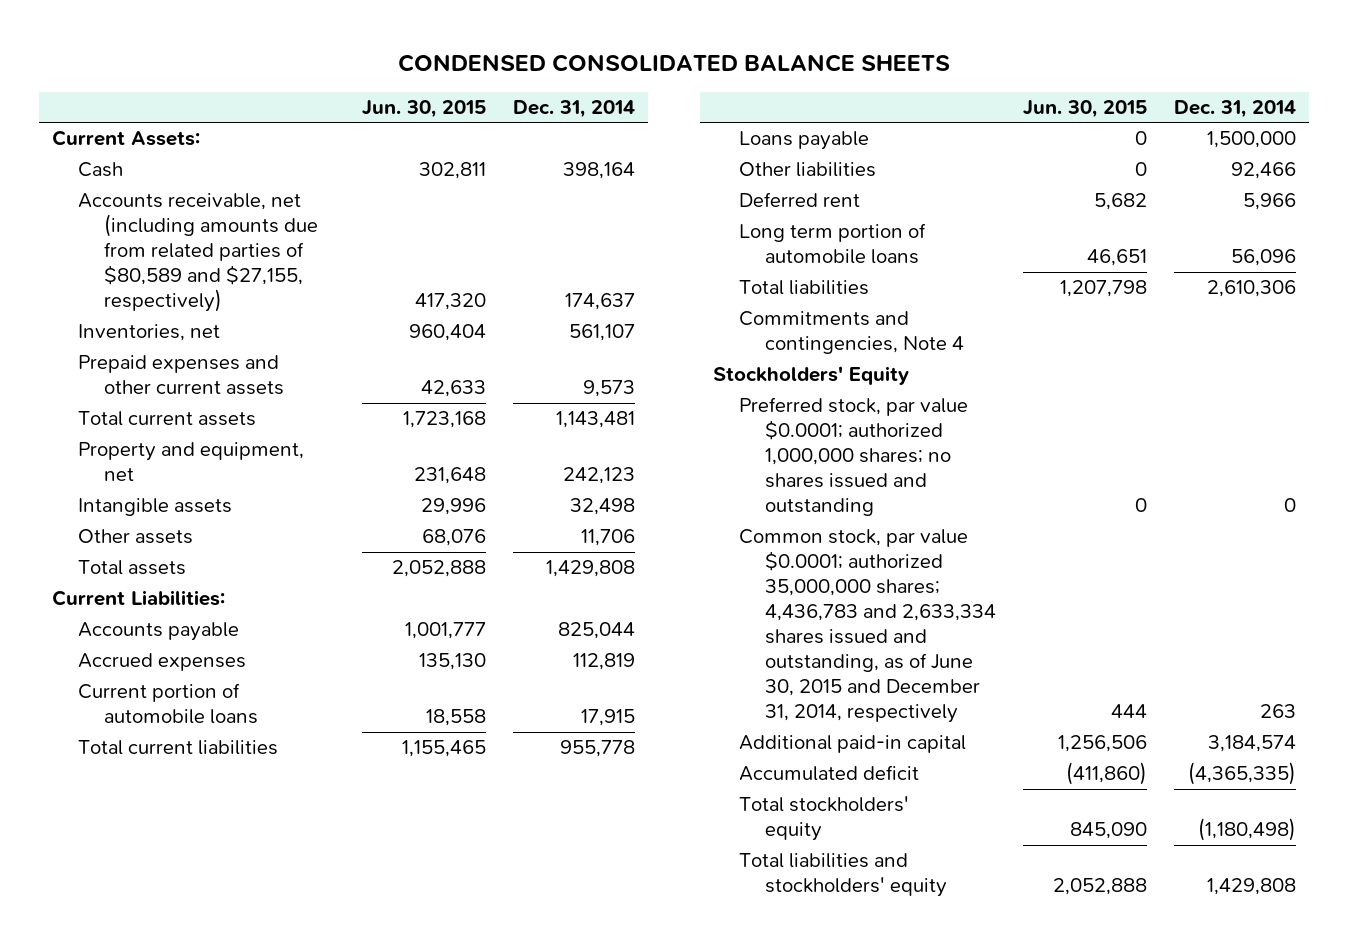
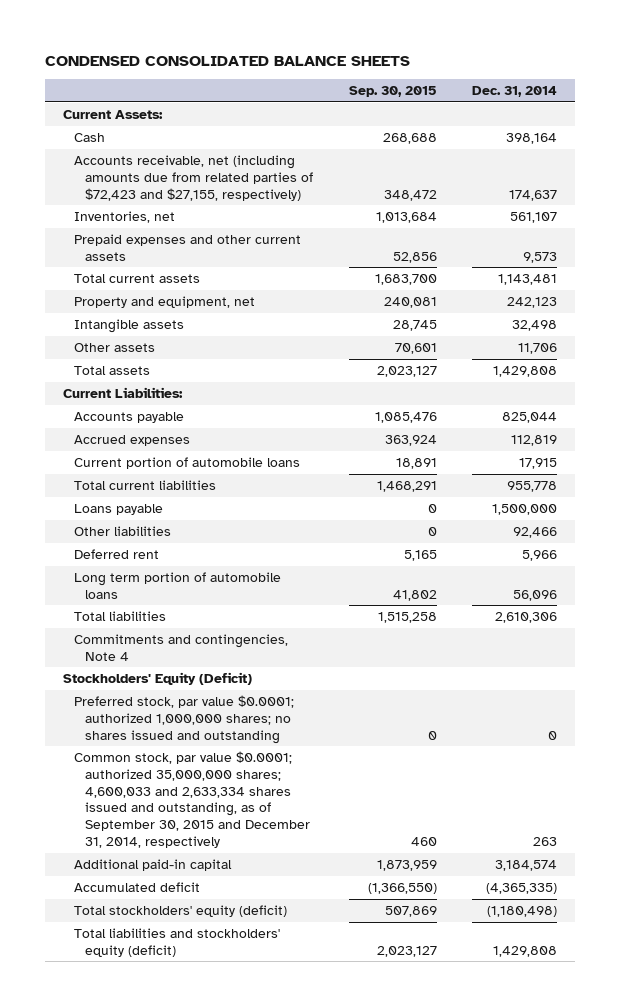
[362,99,487,118] Jun. 30, 2015 -> none
none -> [348,86,437,98] Sep. 30, 2015
[78,193,319,313] Accounts receivable, net (including amounts due from related parties of $80,589 and $27,155, respectively) -> [74,154,314,201] Accounts receivable, net (including amounts due from related parties of $72,423 and $27,155, respectively)
[713,366,910,386] Stockholders' Equity -> [63,671,253,685] Stockholders' Equity (Deficit)
[739,529,997,724] Common stock, par value $0.0001; authorized 35,000,000 shares; 4,436,783 and 2,633,334 shares issued and outstanding, as of June 30, 2015 and December 31, 2014, respectively -> [74,750,311,849] Common stock, par value $0.0001; authorized 35,000,000 shares; 4,600,033 and 2,633,334 shares issued and outstanding, as of September 30, 2015 and December 31, 2014, respectively
[739,796,910,842] Total stockholders' equity -> [74,904,288,917] Total stockholders' equity (deficit)
[739,853,948,898] Total liabilities and stockholders' equity -> [74,927,281,957] Total liabilities and stockholders' equity (deficit)

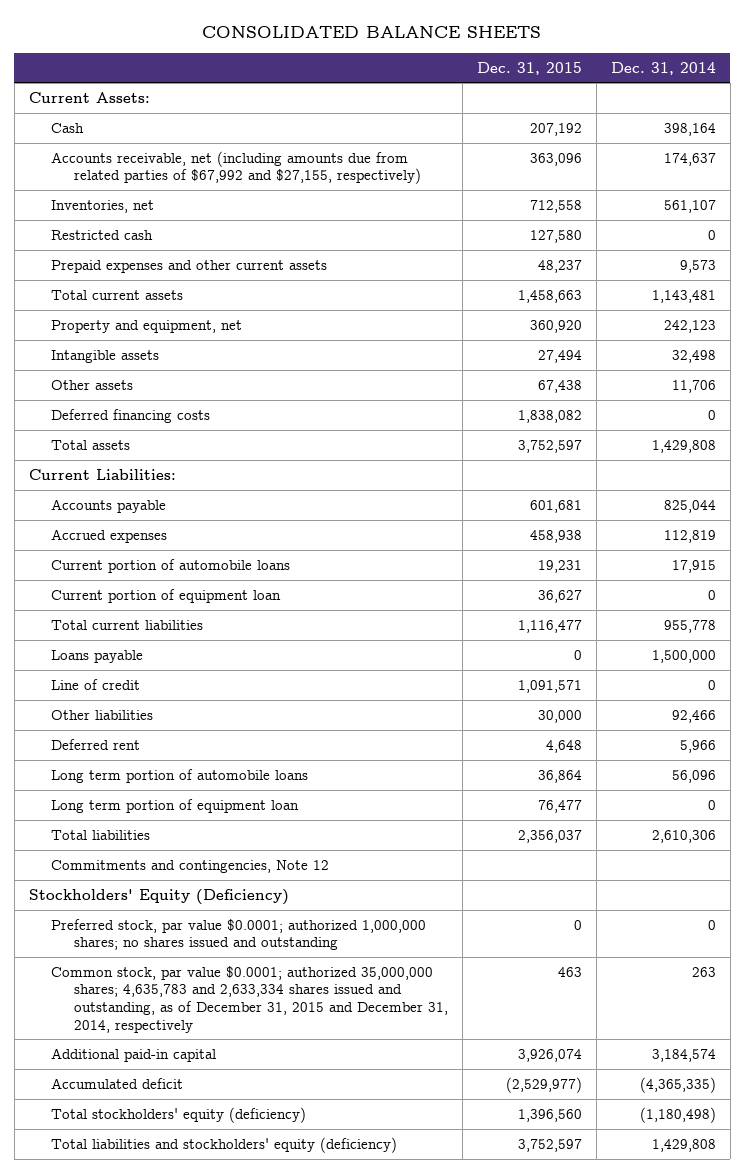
[45,56,411,67] CONDENSED CONSOLIDATED BALANCE SHEETS -> [202,25,542,38] CONSOLIDATED BALANCE SHEETS
[348,86,437,98] Sep. 30, 2015 -> none
none -> [476,61,582,75] Dec. 31, 2015
[74,154,314,201] Accounts receivable, net (including amounts due from related parties of $72,423 and $27,155, respectively) -> [51,150,421,185] Accounts receivable, net (including amounts due from related parties of $67,992 and $27,155, respectively)
none -> [51,229,154,240] Restricted cash
none -> [51,408,211,423] Deferred financing costs
none -> [51,588,282,603] Current portion of equipment loan
none -> [51,678,141,690] Line of credit
none -> [51,798,300,813] Long term portion of equipment loan
[74,633,289,661] Commitments and contingencies, Note 4 -> [51,859,330,873] Commitments and contingencies, Note 12
[63,671,253,685] Stockholders' Equity (Deficit) -> [28,888,289,905] Stockholders' Equity (Deficiency)
[74,750,311,849] Common stock, par value $0.0001; authorized 35,000,000 shares; 4,600,033 and 2,633,334 shares issued and outstanding, as of September 30, 2015 and December 31, 2014, respectively -> [51,965,448,1033] Common stock, par value $0.0001; authorized 35,000,000 shares; 4,635,783 and 2,633,334 shares issued and outstanding, as of December 31, 2015 and December 31, 2014, respectively
[74,904,288,917] Total stockholders' equity (deficit) -> [51,1106,307,1123] Total stockholders' equity (deficiency)
[74,927,281,957] Total liabilities and stockholders' equity (deficit) -> [51,1136,398,1153] Total liabilities and stockholders' equity (deficiency)

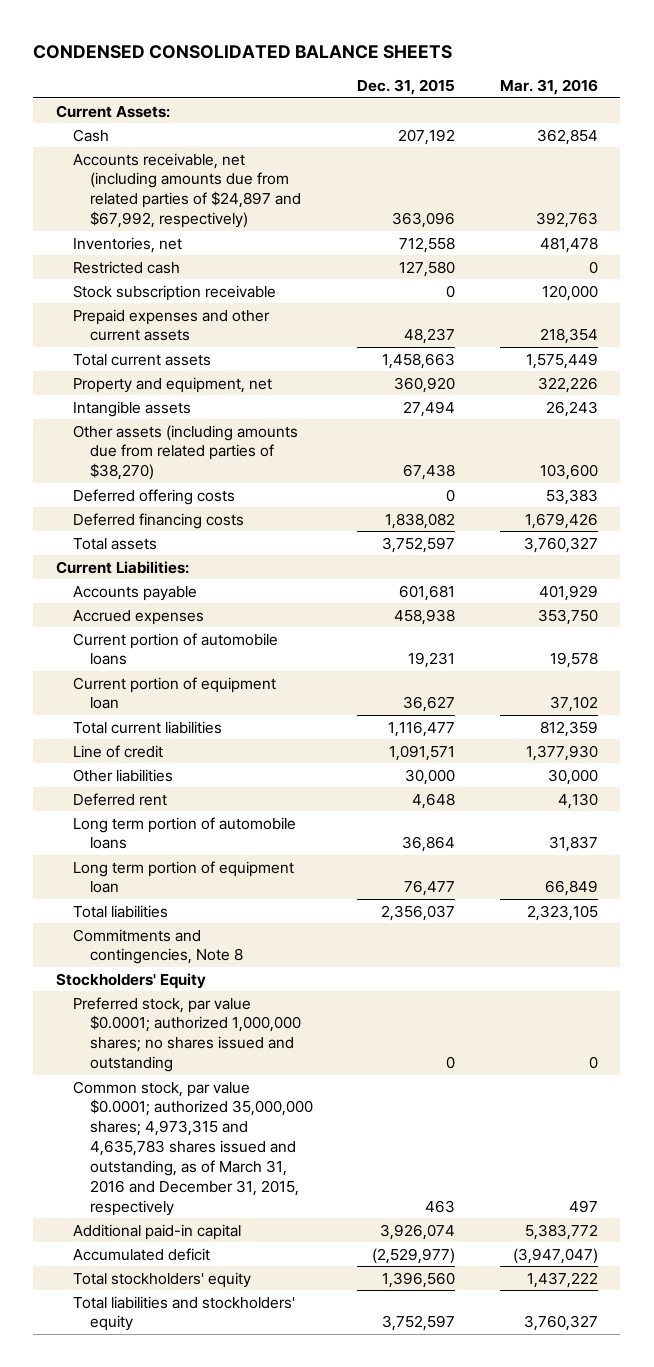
[202,25,542,38] CONSOLIDATED BALANCE SHEETS -> [33,44,453,59] CONDENSED CONSOLIDATED BALANCE SHEETS
[610,61,716,75] Dec. 31, 2014 -> none
none -> [500,78,599,95] Mar. 31, 2016
[51,150,421,185] Accounts receivable, net (including amounts due from related parties of $67,992 and $27,155, respectively) -> [72,152,301,229] Accounts receivable, net (including amounts due from related parties of $24,897 and $67,992, respectively)
none -> [72,284,276,301] Stock subscription receivable
[51,379,134,390] Other assets -> [72,424,298,481] Other assets (including amounts due from related parties of $38,270)
none -> [72,488,235,505] Deferred offering costs
[51,649,144,663] Loans payable -> none
[51,859,330,873] Commitments and contingencies, Note 12 -> [72,928,243,965] Commitments and contingencies, Note 8
[28,888,289,905] Stockholders' Equity (Deficiency) -> [55,972,206,989] Stockholders' Equity
[51,965,448,1033] Common stock, par value $0.0001; authorized 35,000,000 shares; 4,635,783 and 2,633,334 shares issued and outstanding, as of December 31, 2015 and December 31, 2014, respectively -> [72,1080,313,1216] Common stock, par value $0.0001; authorized 35,000,000 shares; 4,973,315 and 4,635,783 shares issued and outstanding, as of March 31, 2016 and December 31, 2015, respectively
[51,1106,307,1123] Total stockholders' equity (deficiency) -> [72,1271,251,1288] Total stockholders' equity
[51,1136,398,1153] Total liabilities and stockholders' equity (deficiency) -> [72,1295,295,1332] Total liabilities and stockholders' equity

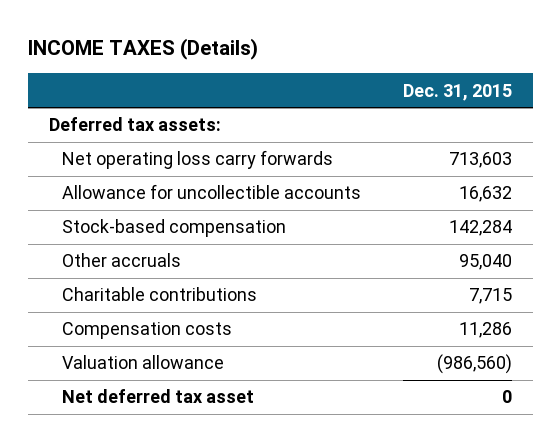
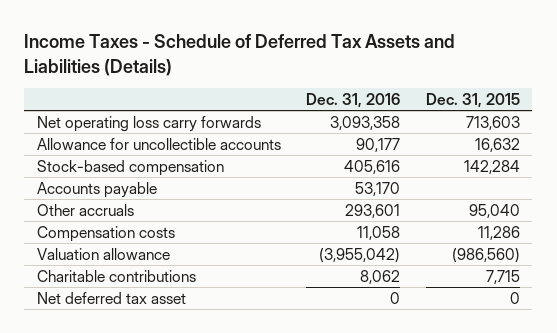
[27,38,258,61] INCOME TAXES (Details) -> [24,34,456,76] Income Taxes - Schedule of Deferred Tax Assets and Liabilities (Details)
none -> [306,93,401,109] Dec. 31, 2016
[48,117,221,132] Deferred tax assets: -> none
none -> [36,181,157,198] Accounts payable
[61,287,257,302] Charitable contributions -> [36,269,196,282] Charitable contributions

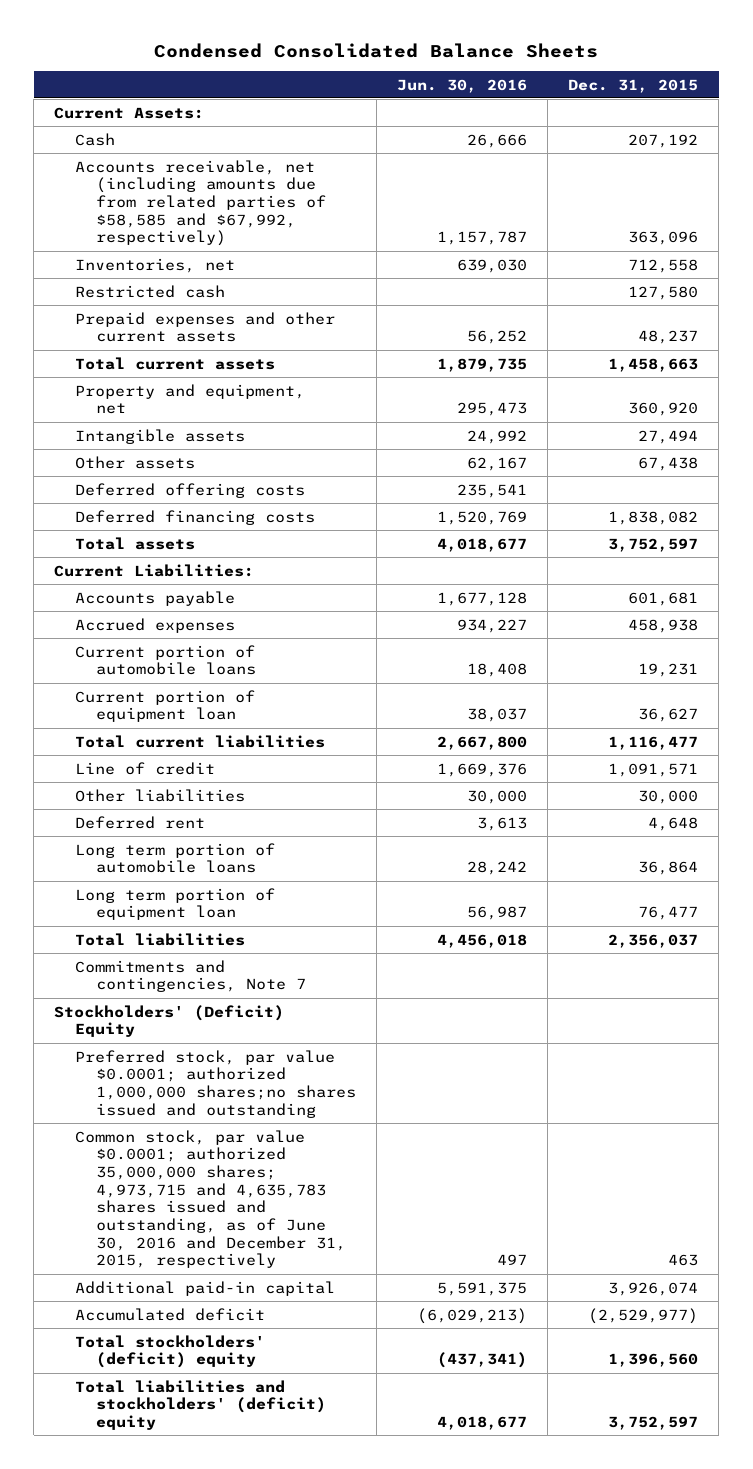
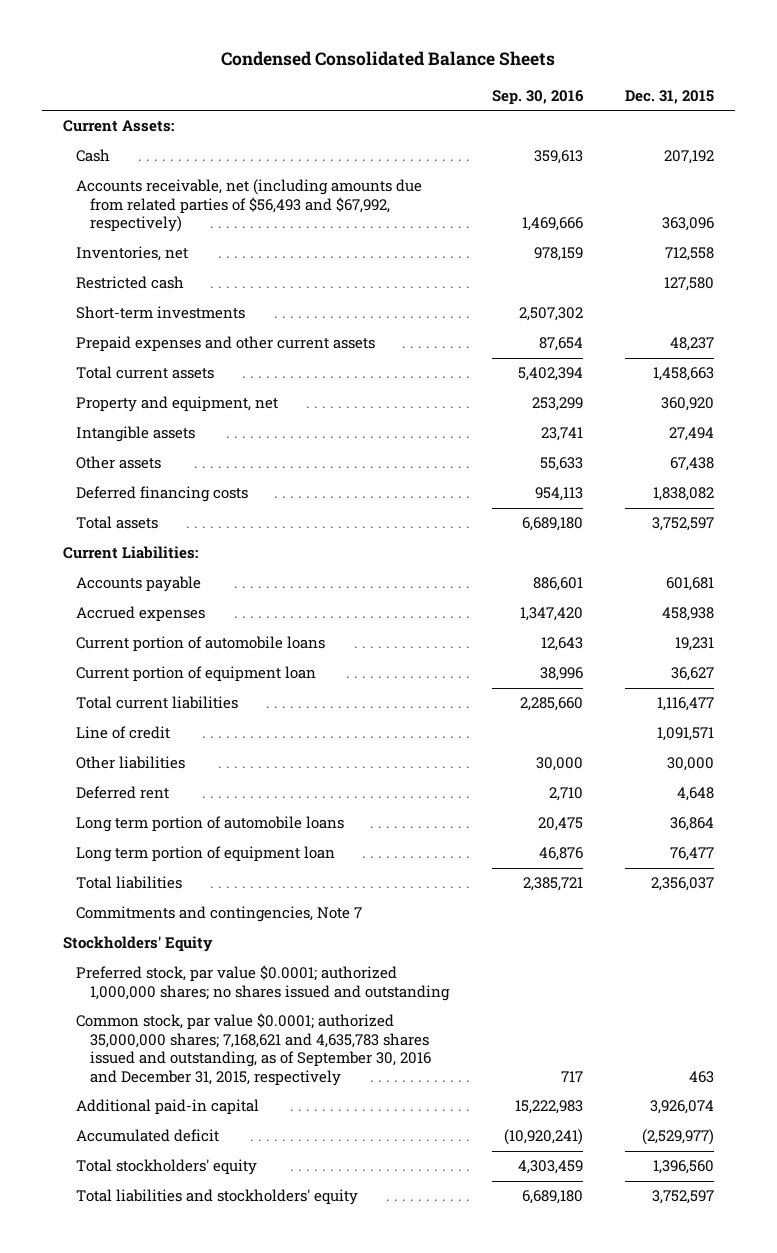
[397,78,528,93] Jun. 30, 2016 -> none
none -> [491,89,584,105] Sep. 30, 2016
[75,159,327,247] Accounts receivable, net (including amounts due from related parties of $58,585 and $67,992, respectively) -> [76,179,423,233] Accounts receivable, net (including amounts due from related parties of $56,493 and $67,992, respectively)
none -> [76,306,246,320] Short-term investments
[75,482,306,498] Deferred offering costs -> none
[54,1004,285,1038] Stockholders' (Deficit) Equity -> [62,936,213,953] Stockholders' Equity
[75,1049,357,1118] Preferred stock, par value $0.0001; authorized 1,000,000 shares;no shares issued and outstanding -> [76,965,451,1001] Preferred stock, par value $0.0001; authorized 1,000,000 shares; no shares issued and outstanding
[75,1129,347,1269] Common stock, par value $0.0001; authorized 35,000,000 shares; 4,973,715 and 4,635,783 shares issued and outstanding, as of June 30, 2016 and December 31, 2015, respectively -> [76,1013,432,1086] Common stock, par value $0.0001; authorized 35,000,000 shares; 7,168,621 and 4,635,783 shares issued and outstanding, as of September 30, 2016 and December 31, 2015, respectively
[75,1334,266,1369] Total stockholders' (deficit) equity -> [76,1159,258,1176] Total stockholders' equity
[75,1379,327,1430] Total liabilities and stockholders' (deficit) equity -> [76,1189,359,1206] Total liabilities and stockholders' equity

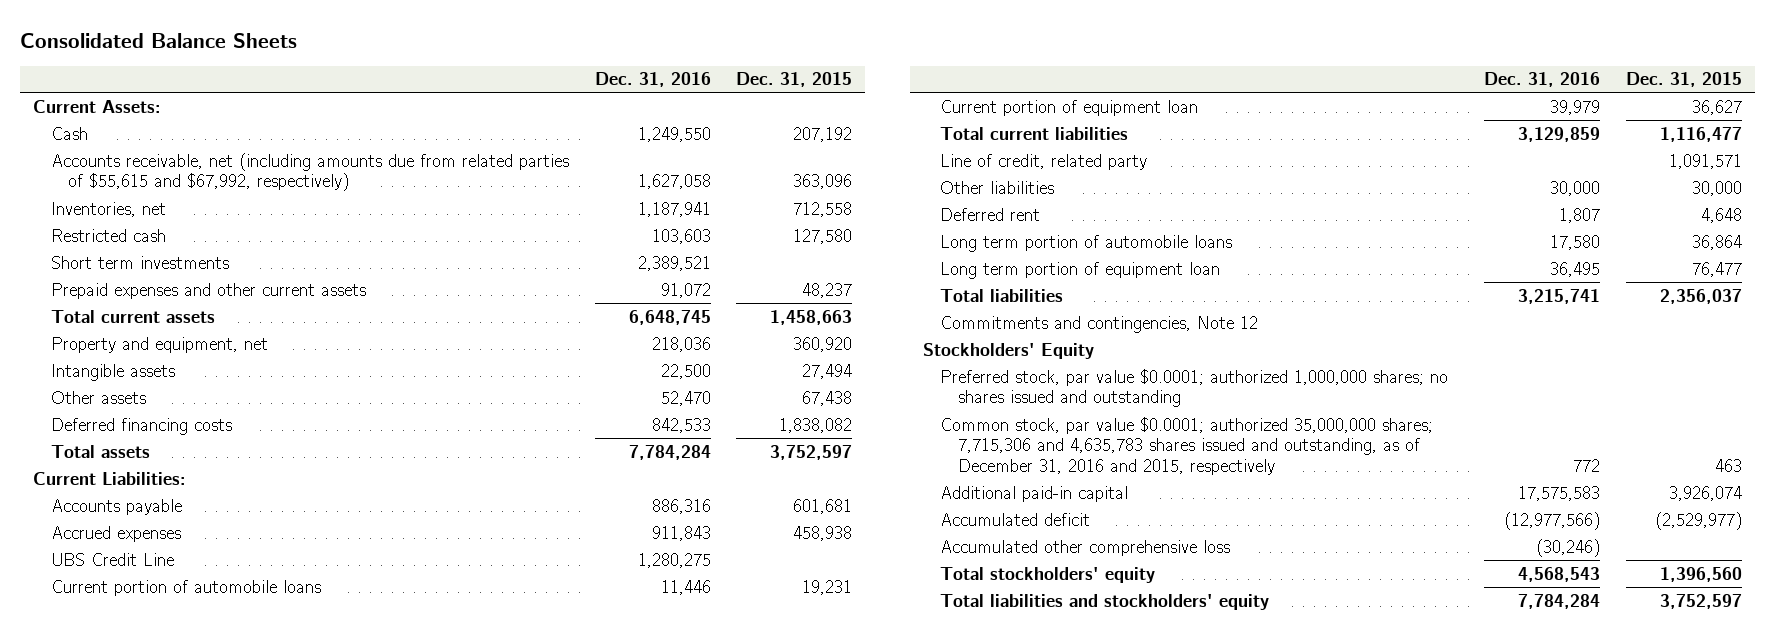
[221,51,556,67] Condensed Consolidated Balance Sheets -> [20,32,298,48] Consolidated Balance Sheets
[491,89,584,105] Sep. 30, 2016 -> none
none -> [594,72,711,88] Dec. 31, 2016
[76,179,423,233] Accounts receivable, net (including amounts due from related parties of $56,493 and $67,992, respectively) -> [50,152,569,192] Accounts receivable, net (including amounts due from related parties of $55,615 and $67,992, respectively)
[76,306,246,320] Short-term investments -> [50,255,229,269] Short term investments
none -> [50,552,174,566] UBS Credit Line
[76,726,171,740] Line of credit -> [940,153,1148,170] Line of credit, related party
[76,906,363,923] Commitments and contingencies, Note 7 -> [940,315,1259,333] Commitments and contingencies, Note 12
[76,1013,432,1086] Common stock, par value $0.0001; authorized 35,000,000 shares; 7,168,621 and 4,635,783 shares issued and outstanding, as of September 30, 2016 and December 31, 2015, respectively -> [940,416,1434,475] Common stock, par value $0.0001; authorized 35,000,000 shares; 7,715,306 and 4,635,783 shares issued and outstanding, as of December 31, 2016 and 2015, respectively
none -> [940,539,1231,556] Accumulated other comprehensive loss

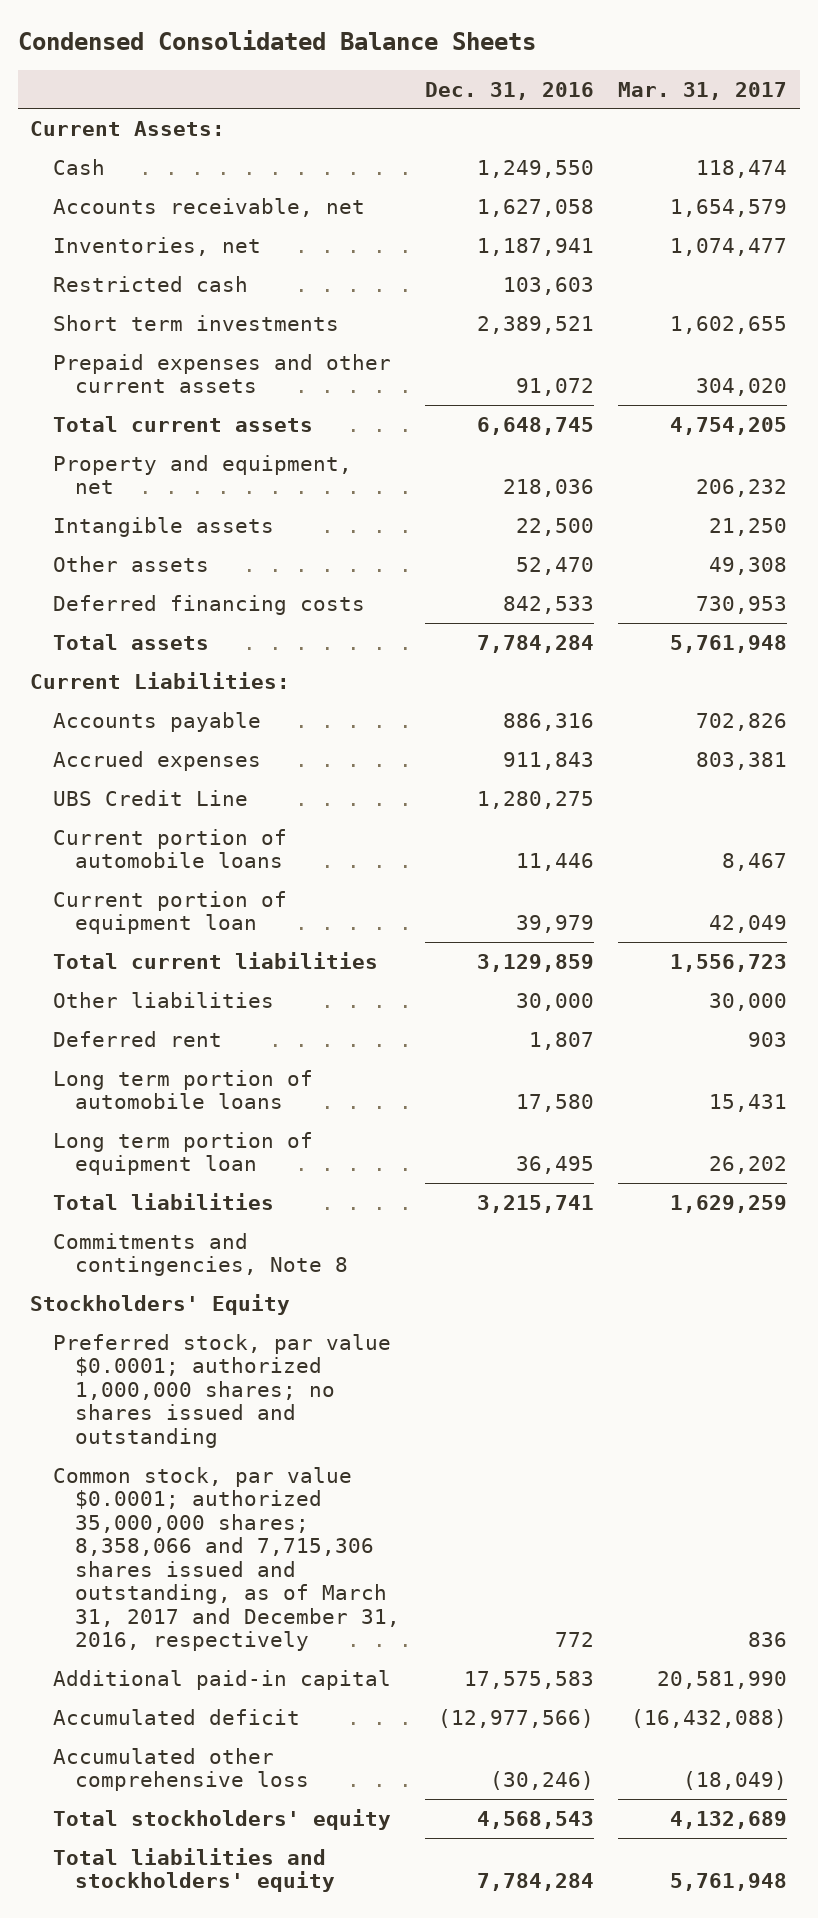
[20,32,298,48] Consolidated Balance Sheets -> [17,29,536,50] Condensed Consolidated Balance Sheets
[736,72,853,88] Dec. 31, 2015 -> none
none -> [618,81,788,100] Mar. 31, 2017
[50,152,569,192] Accounts receivable, net (including amounts due from related parties of $55,615 and $67,992, respectively) -> [52,197,365,217] Accounts receivable, net
[940,153,1148,170] Line of credit, related party -> none
[940,315,1259,333] Commitments and contingencies, Note 12 -> [52,1232,349,1277] Commitments and contingencies, Note 8
[940,416,1434,475] Common stock, par value $0.0001; authorized 35,000,000 shares; 7,715,306 and 4,635,783 shares issued and outstanding, as of December 31, 2016 and 2015, respectively -> [52,1466,401,1652] Common stock, par value $0.0001; authorized 35,000,000 shares; 8,358,066 and 7,715,306 shares issued and outstanding, as of March 31, 2017 and December 31, 2016, respectively

